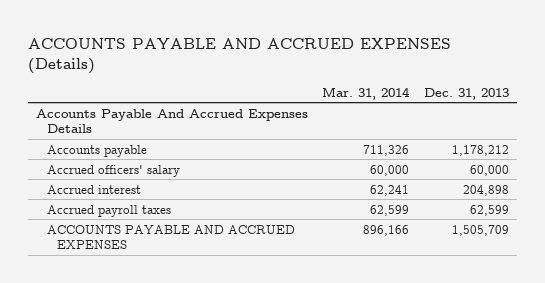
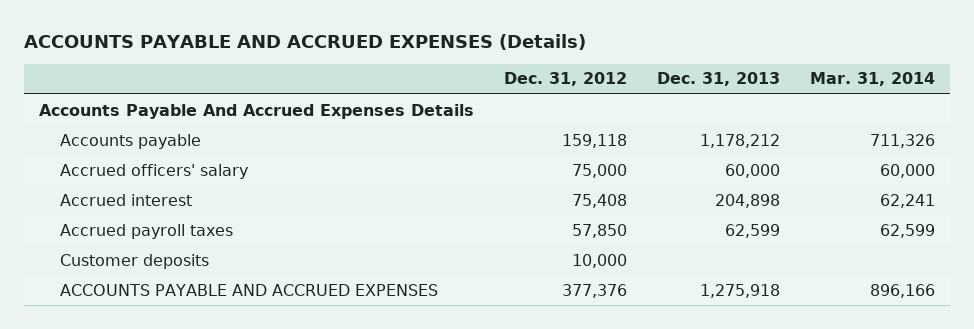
none -> [504,72,628,87] Dec. 31, 2012
none -> [59,253,209,269] Customer deposits
[452,224,510,236] 1,505,709 -> [700,283,781,298] 1,275,918

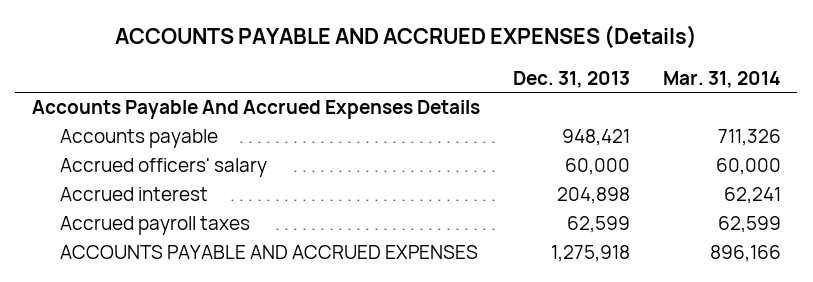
[504,72,628,87] Dec. 31, 2012 -> none
[700,133,781,148] 1,178,212 -> [561,129,630,147] 948,421
[59,253,209,269] Customer deposits -> none

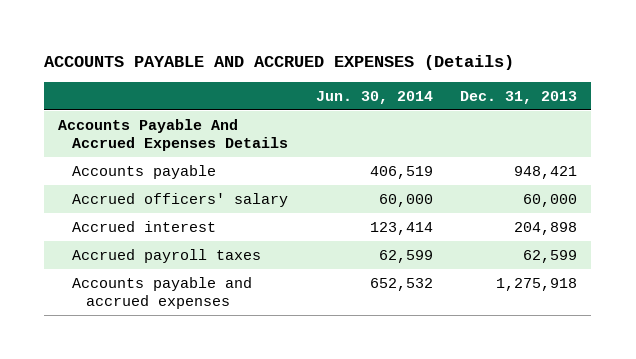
[662,70,781,88] Mar. 31, 2014 -> none
none -> [315,90,433,104] Jun. 30, 2014
[60,245,479,260] ACCOUNTS PAYABLE AND ACCRUED EXPENSES -> [72,276,253,309] Accounts payable and accrued expenses

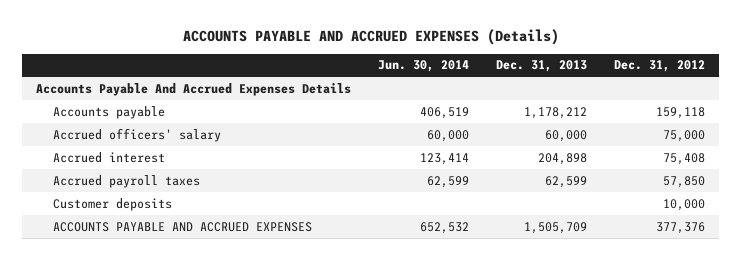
none -> [614,60,706,73] Dec. 31, 2012
[514,165,578,179] 948,421 -> [524,106,588,119] 1,178,212
none -> [53,197,173,211] Customer deposits
[72,276,253,309] Accounts payable and accrued expenses -> [53,221,313,232] ACCOUNTS PAYABLE AND ACCRUED EXPENSES
[496,277,578,291] 1,275,918 -> [524,221,588,234] 1,505,709

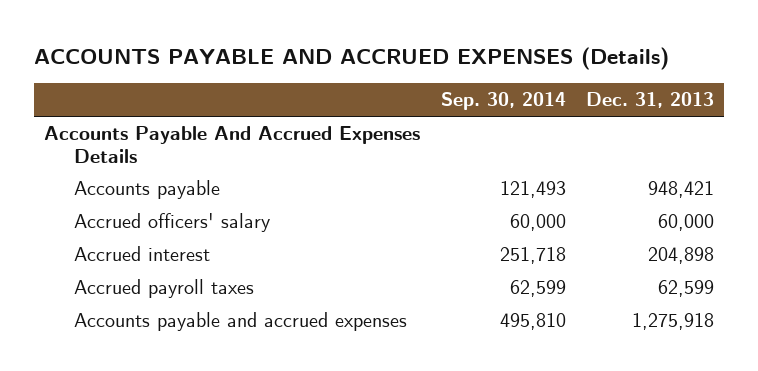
[377,60,469,73] Jun. 30, 2014 -> none
[614,60,706,73] Dec. 31, 2012 -> none
none -> [440,92,566,111] Sep. 30, 2014
[524,106,588,119] 1,178,212 -> [647,181,714,199] 948,421
[53,197,173,211] Customer deposits -> none
[53,221,313,232] ACCOUNTS PAYABLE AND ACCRUED EXPENSES -> [74,312,408,332] Accounts payable and accrued expenses
[524,221,588,234] 1,505,709 -> [631,313,714,331] 1,275,918

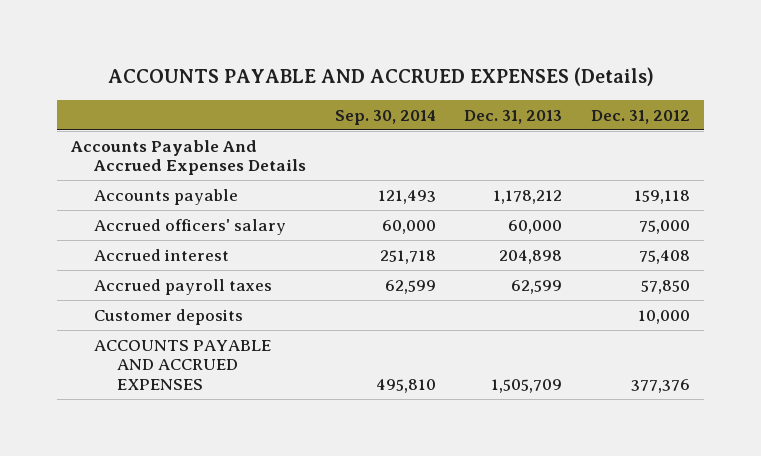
none -> [591,109,691,124] Dec. 31, 2012
[647,181,714,199] 948,421 -> [493,189,563,204] 1,178,212
none -> [94,308,244,325] Customer deposits
[74,312,408,332] Accounts payable and accrued expenses -> [94,339,272,391] ACCOUNTS PAYABLE AND ACCRUED EXPENSES
[631,313,714,331] 1,275,918 -> [491,379,563,394] 1,505,709

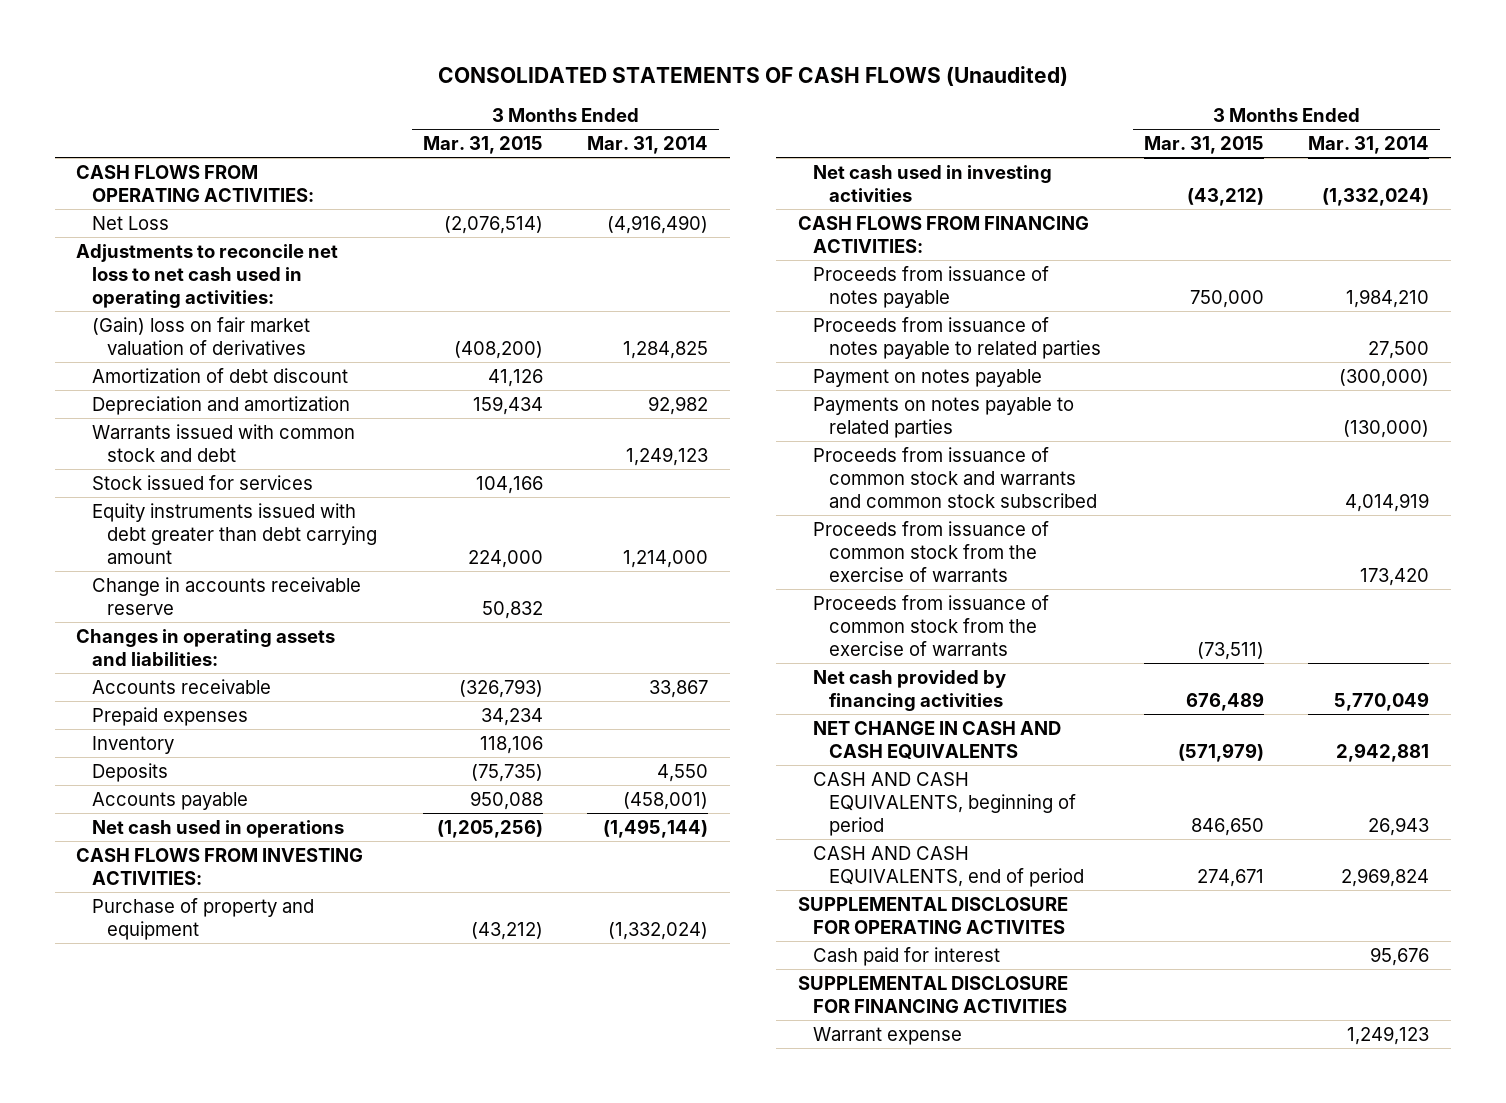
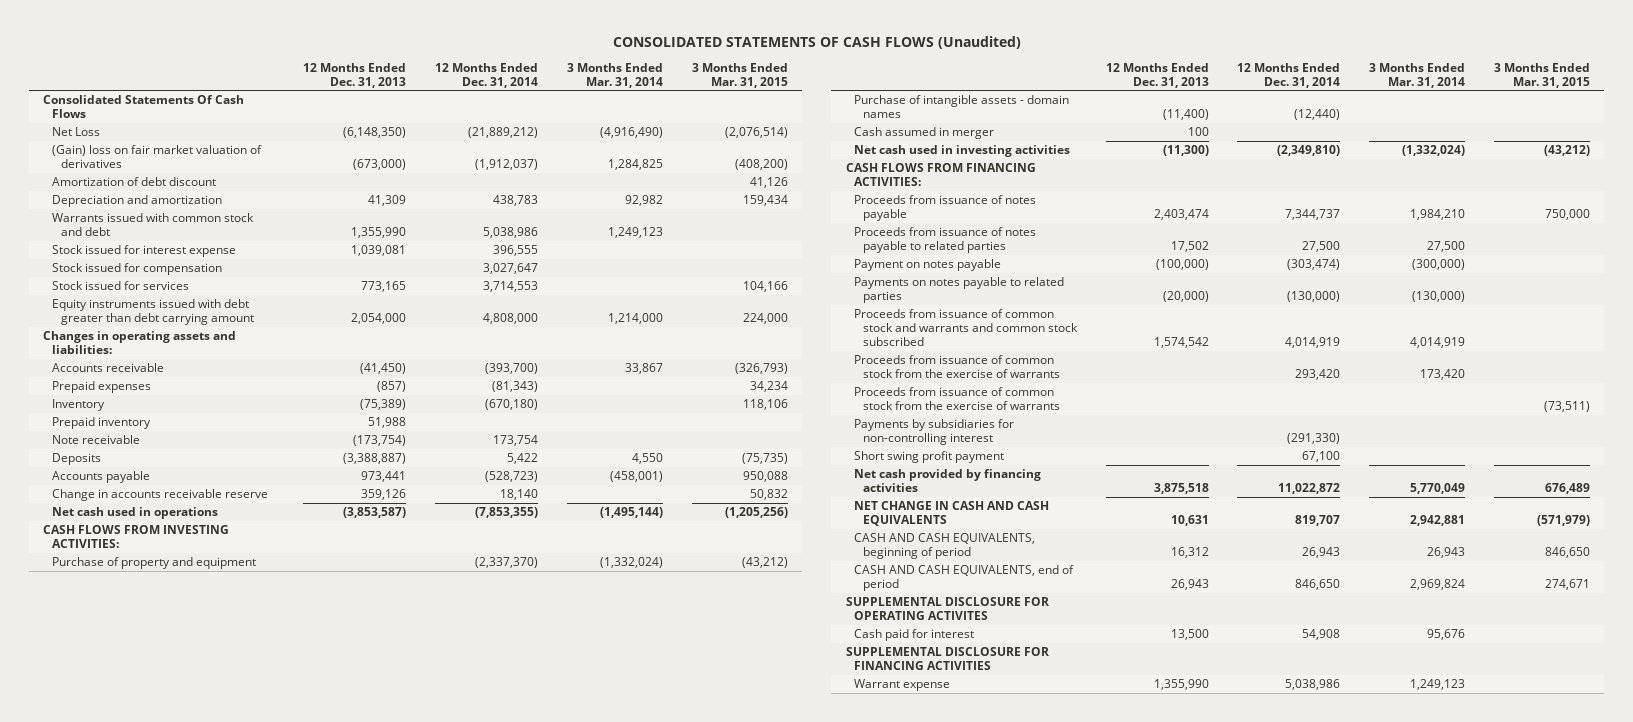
none -> [303,62,407,88] 12 Months Ended Dec. 31, 2013
none -> [435,62,539,88] 12 Months Ended Dec. 31, 2014
[76,164,314,202] CASH FLOWS FROM OPERATING ACTIVITIES: -> none
none -> [43,95,245,118] Consolidated Statements Of Cash Flows
[76,243,339,308] Adjustments to reconcile net loss to net cash used in operating activities: -> none
none -> [51,245,236,258] Stock issued for interest expense
none -> [51,263,222,276] Stock issued for compensation
none -> [51,417,151,430] Prepaid inventory
none -> [51,435,140,445] Note receivable
[91,576,361,615] Change in accounts receivable reserve -> [51,489,268,502] Change in accounts receivable reserve
none -> [854,95,1070,118] Purchase of intangible assets - domain names
none -> [854,127,995,140] Cash assumed in merger
none -> [854,419,1015,445] Payments by subsidiaries for non-controlling interest
none -> [854,451,1005,464] Short swing profit payment

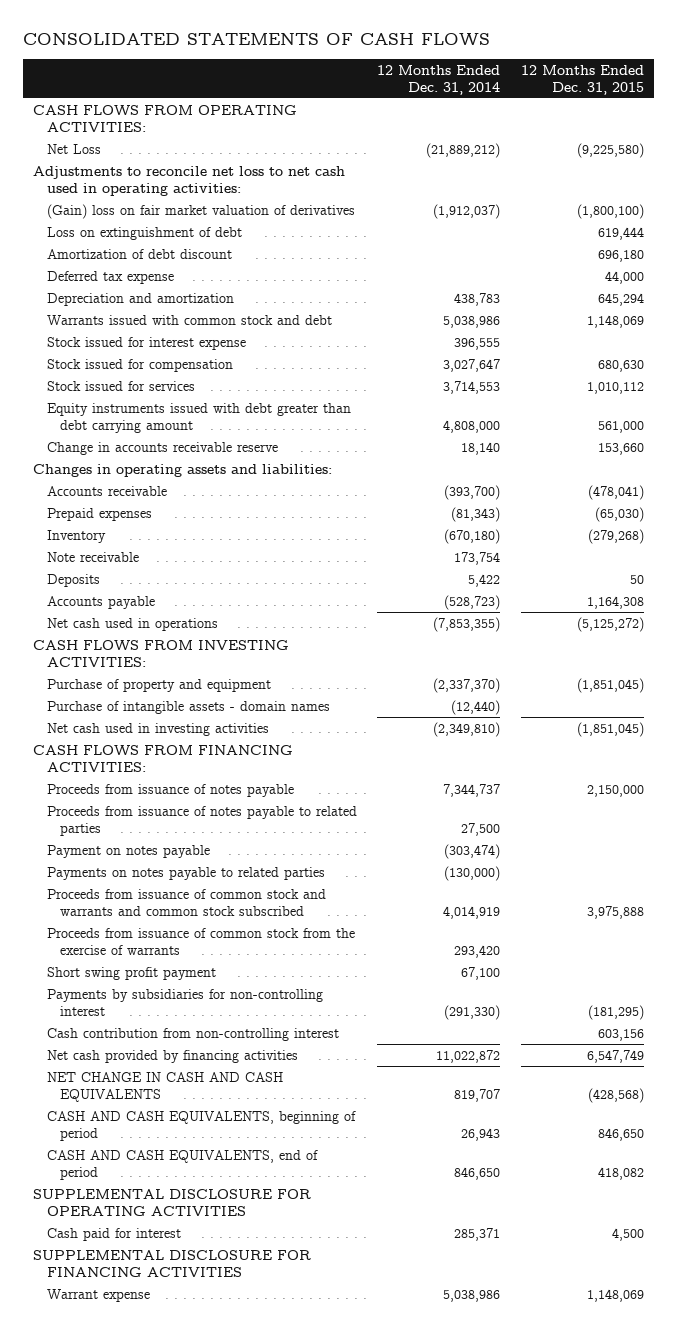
[612,36,1021,50] CONSOLIDATED STATEMENTS OF CASH FLOWS (Unaudited) -> [23,33,491,46] CONSOLIDATED STATEMENTS OF CASH FLOWS
[303,62,407,88] 12 Months Ended Dec. 31, 2013 -> none
[566,62,663,88] 3 Months Ended Mar. 31, 2014 -> none
[691,62,788,88] 3 Months Ended Mar. 31, 2015 -> none
none -> [520,65,644,95] 12 Months Ended Dec. 31, 2015
[43,95,245,118] Consolidated Statements Of Cash Flows -> none
none -> [33,104,298,132] CASH FLOWS FROM OPERATING ACTIVITIES:
none -> [33,165,346,196] Adjustments to reconcile net loss to net cash used in operating activities:
none -> [46,226,242,240] Loss on extinguishment of debt
none -> [46,270,174,284] Deferred tax expense
[51,489,268,502] Change in accounts receivable reserve -> [46,441,278,455] Change in accounts receivable reserve
[51,417,151,430] Prepaid inventory -> none
[854,127,995,140] Cash assumed in merger -> none
[854,387,1060,410] Proceeds from issuance of common stock from the exercise of warrants -> none
[854,419,1015,445] Payments by subsidiaries for non-controlling interest -> [46,988,323,1016] Payments by subsidiaries for non-controlling interest
none -> [46,1027,339,1041] Cash contribution from non-controlling interest
[845,597,1049,620] SUPPLEMENTAL DISCLOSURE FOR OPERATING ACTIVITES -> [33,1188,312,1216] SUPPLEMENTAL DISCLOSURE FOR OPERATING ACTIVITIES
[1302,629,1341,641] 54,908 -> [454,1227,501,1241] 285,371

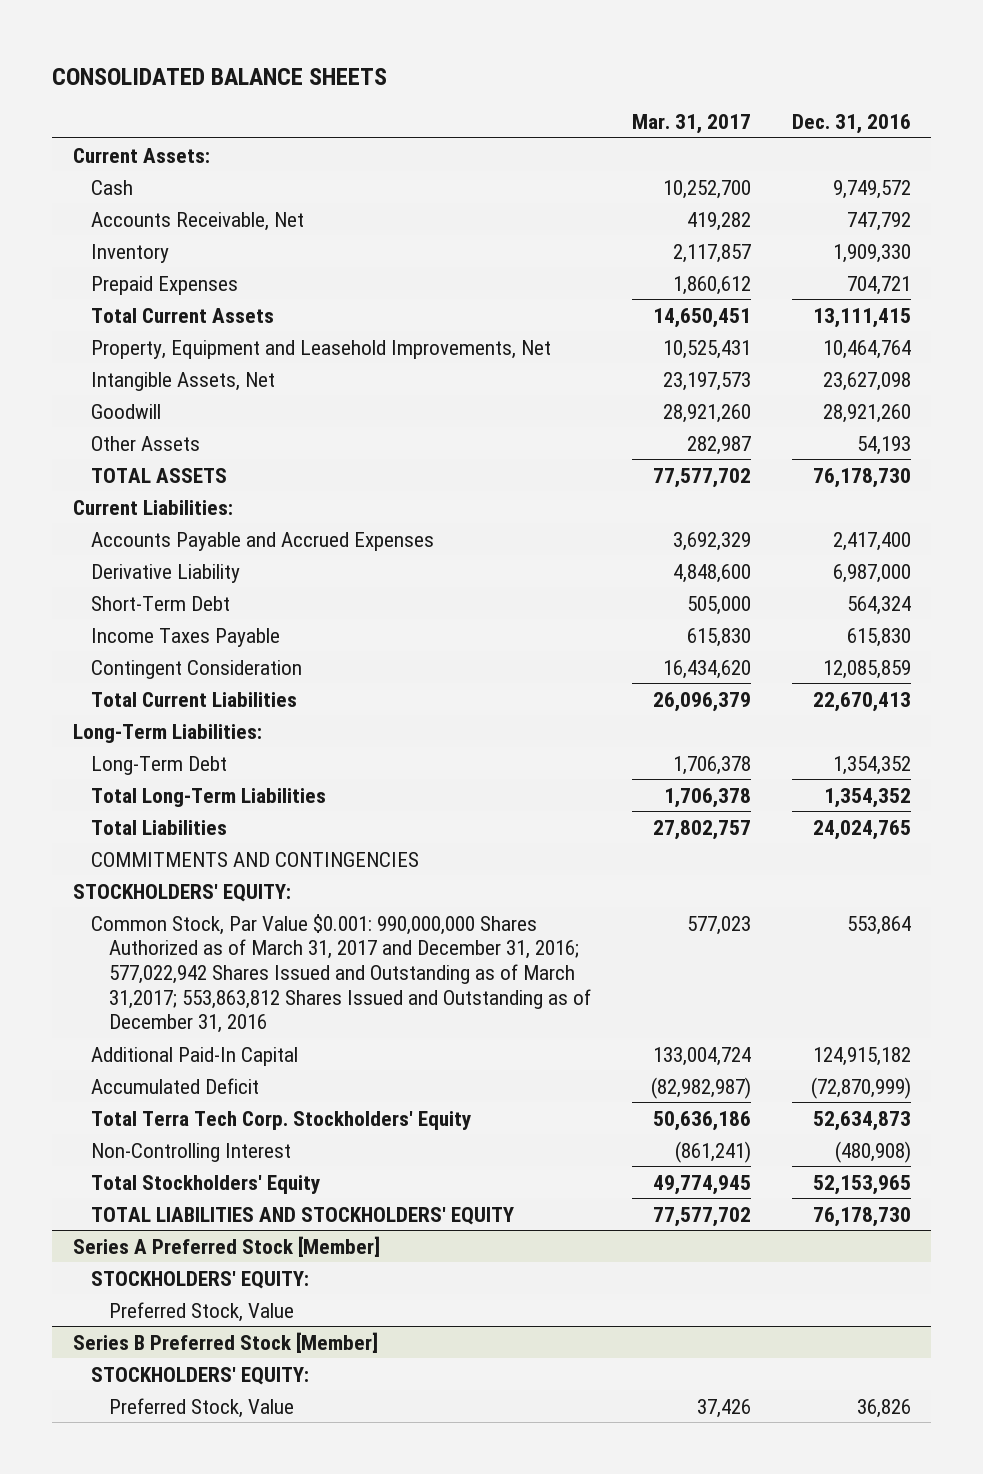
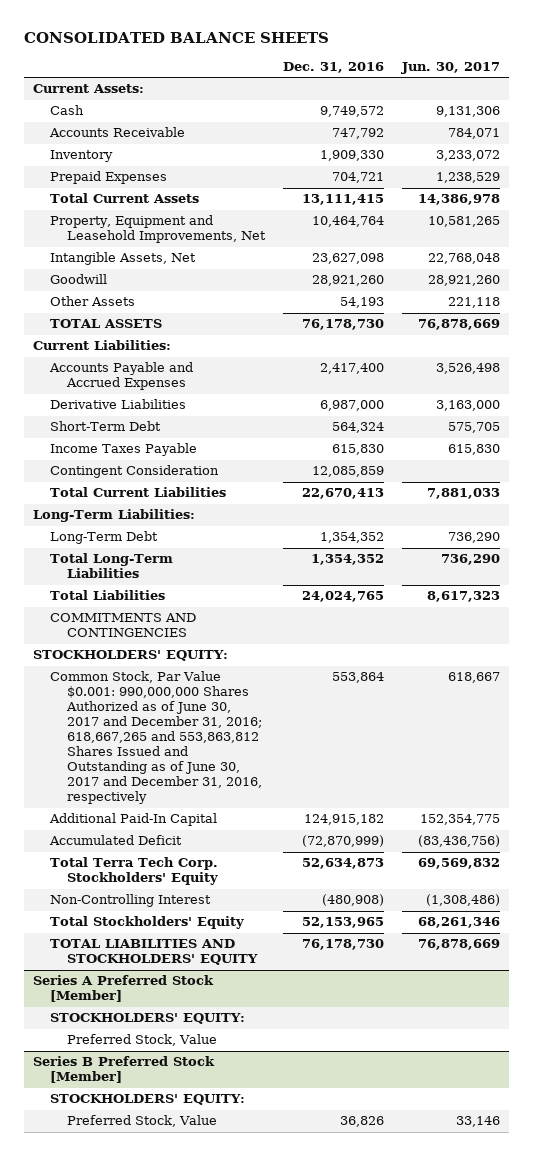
[631,114,751,135] Mar. 31, 2017 -> none
none -> [401,61,501,74] Jun. 30, 2017
[90,211,304,231] Accounts Receivable, Net -> [48,127,185,138] Accounts Receivable
[90,563,240,583] Derivative Liability -> [49,399,186,410] Derivative Liabilities
[90,913,591,1034] Common Stock, Par Value $0.001: 990,000,000 Shares Authorized as of March 31, 2017 and December 31, 2016; 577,022,942 Shares Issued and Outstanding as of March 31,2017; 553,863,812 Shares Issued and Outstanding as of December 31, 2016 -> [49,671,263,805] Common Stock, Par Value $0.001: 990,000,000 Shares Authorized as of June 30, 2017 and December 31, 2016; 618,667,265 and 553,863,812 Shares Issued and Outstanding as of June 30, 2017 and December 31, 2016, respectively

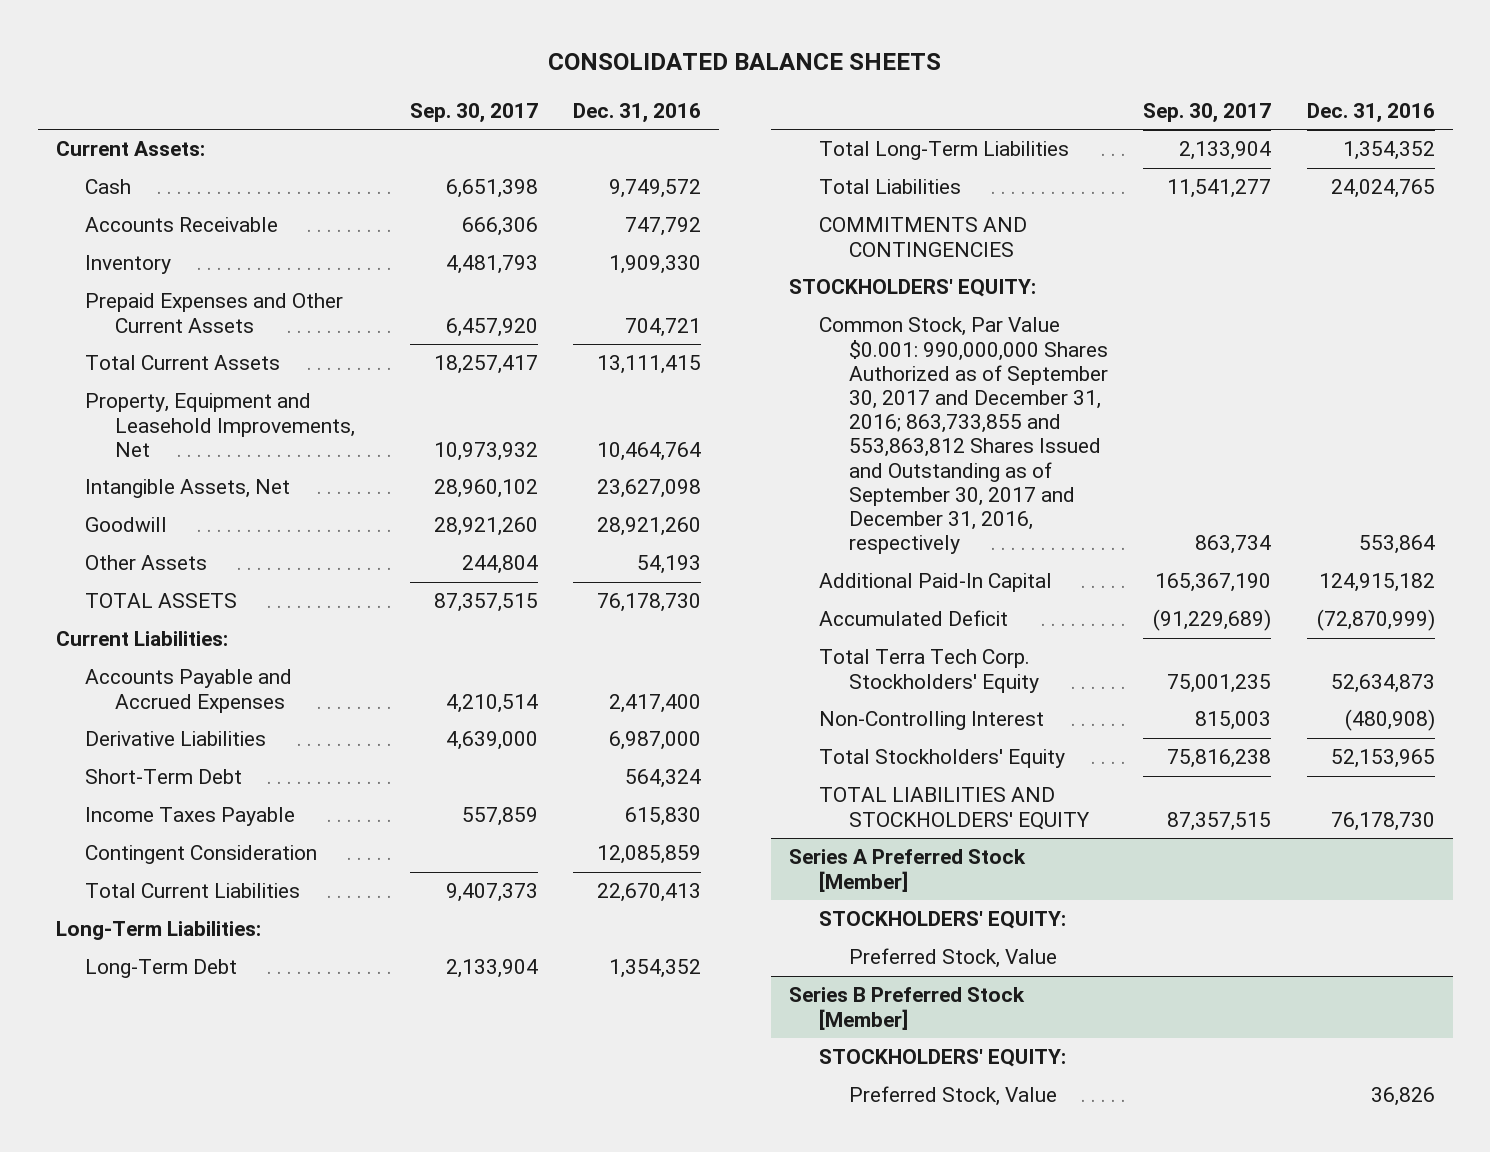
[401,61,501,74] Jun. 30, 2017 -> none
none -> [409,102,538,123] Sep. 30, 2017
[49,171,167,185] Prepaid Expenses -> [85,293,344,333] Prepaid Expenses and Other Current Assets
[49,671,263,805] Common Stock, Par Value $0.001: 990,000,000 Shares Authorized as of June 30, 2017 and December 31, 2016; 618,667,265 and 553,863,812 Shares Issued and Outstanding as of June 30, 2017 and December 31, 2016, respectively -> [819,317,1108,555] Common Stock, Par Value $0.001: 990,000,000 Shares Authorized as of September 30, 2017 and December 31, 2016; 863,733,855 and 553,863,812 Shares Issued and Outstanding as of September 30, 2017 and December 31, 2016, respectively

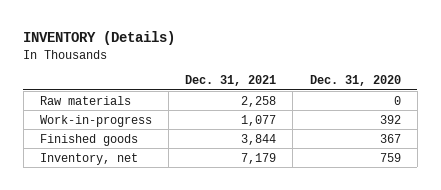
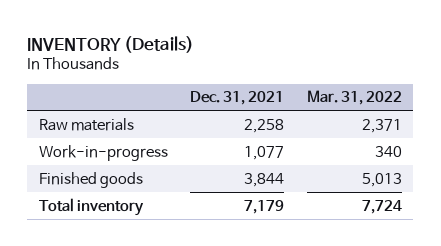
[309,75,401,87] Dec. 31, 2020 -> none
none -> [307,90,403,106] Mar. 31, 2022
[39,152,138,165] Inventory, net -> [38,197,144,216] Total inventory

